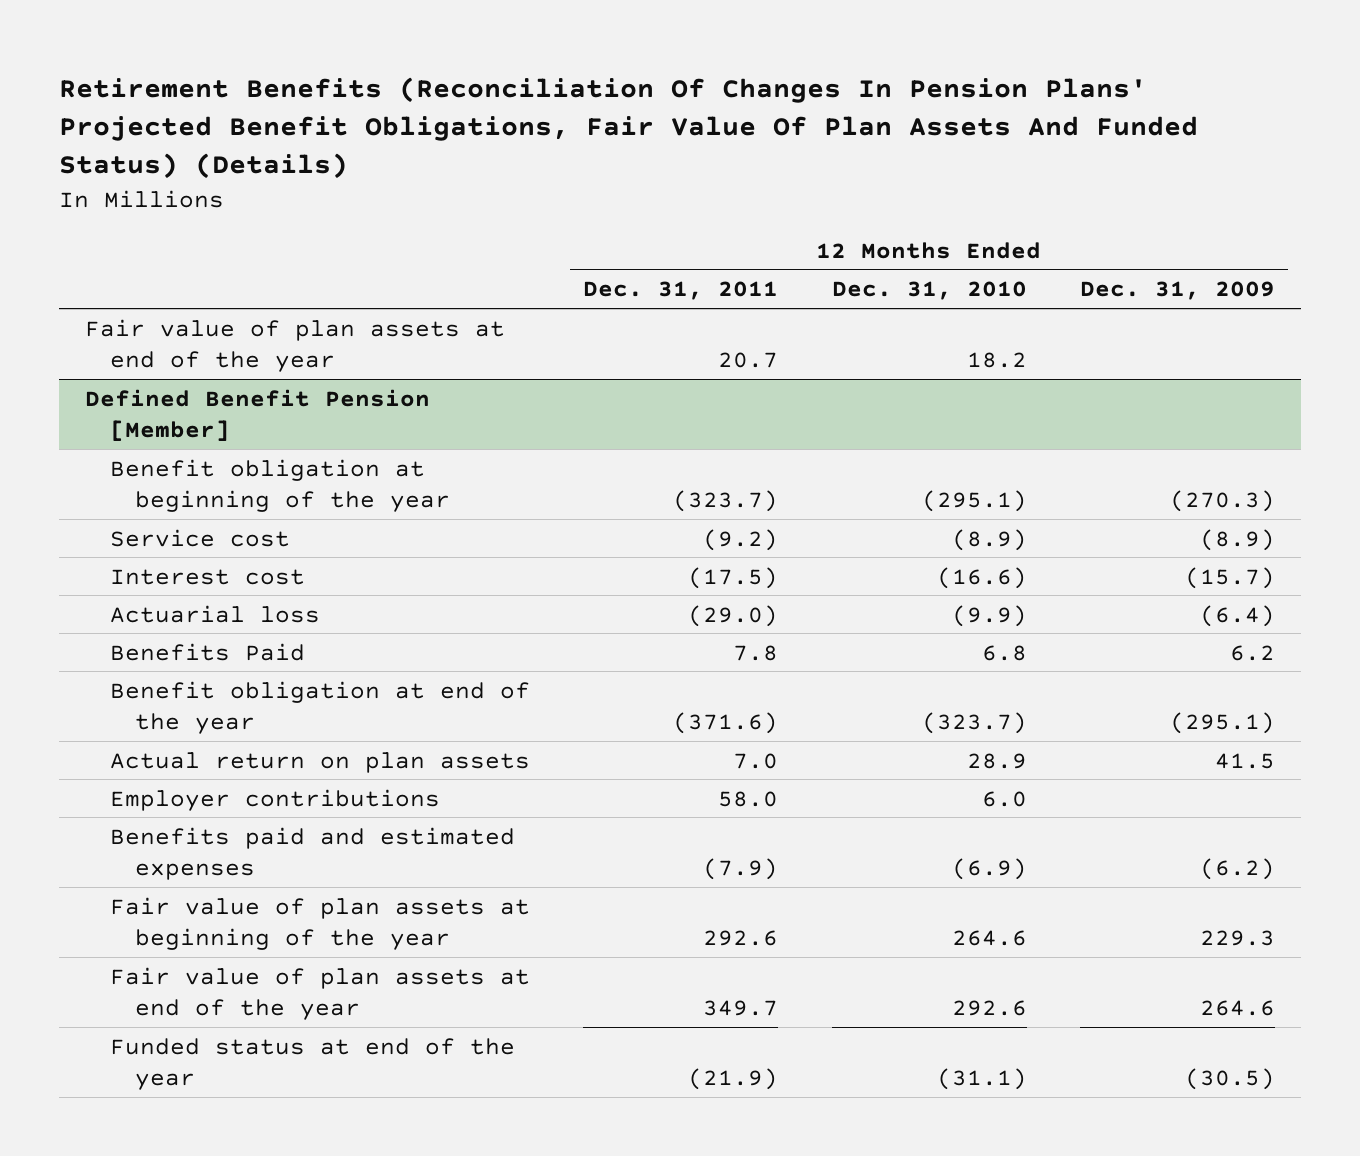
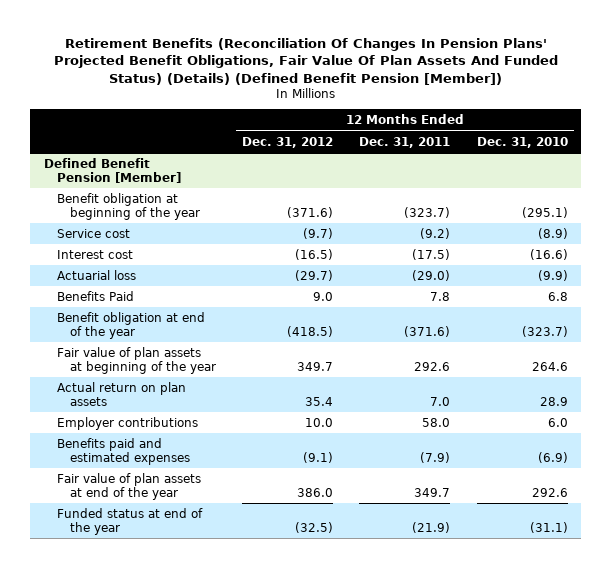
[58,76,1198,180] Retirement Benefits (Reconciliation Of Changes In Pension Plans' Projected Benefit Obligations, Fair Value Of Plan Assets And Funded Status) (Details) -> [53,37,558,85] Retirement Benefits (Reconciliation Of Changes In Pension Plans' Projected Benefit Obligations, Fair Value Of Plan Assets And Funded Status) (Details) (Defined Benefit Pension [Member])
[1079,281,1275,301] Dec. 31, 2009 -> none
none -> [242,136,334,148] Dec. 31, 2012
[85,318,506,372] Fair value of plan assets at end of the year -> none
[109,896,530,950] Fair value of plan assets at beginning of the year -> [56,346,217,374] Fair value of plan assets at beginning of the year

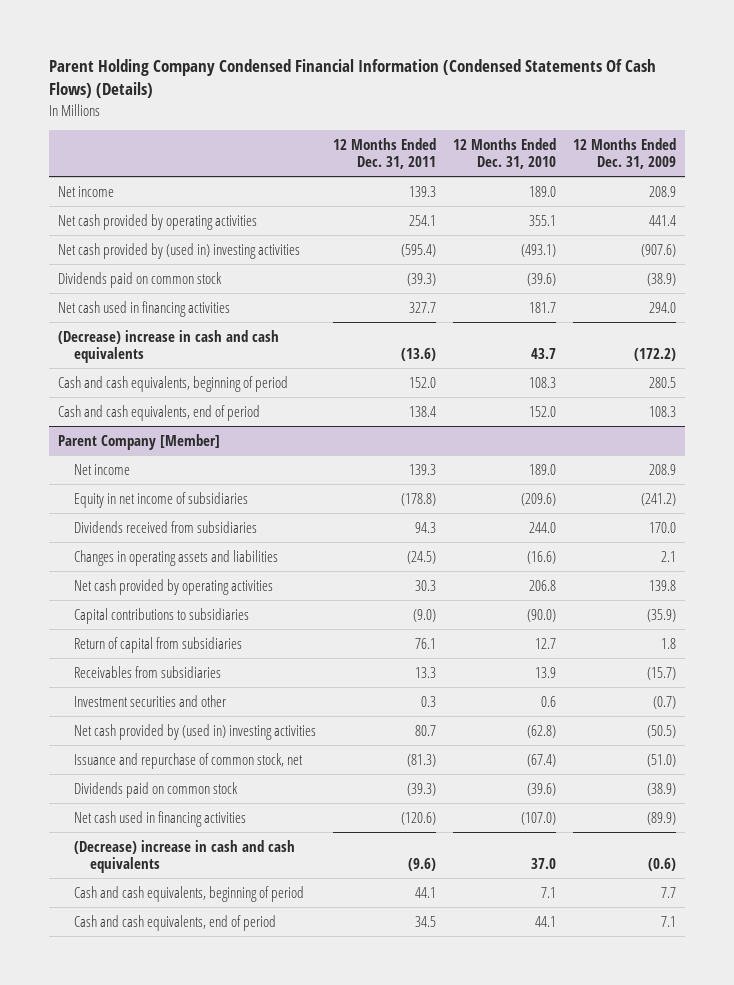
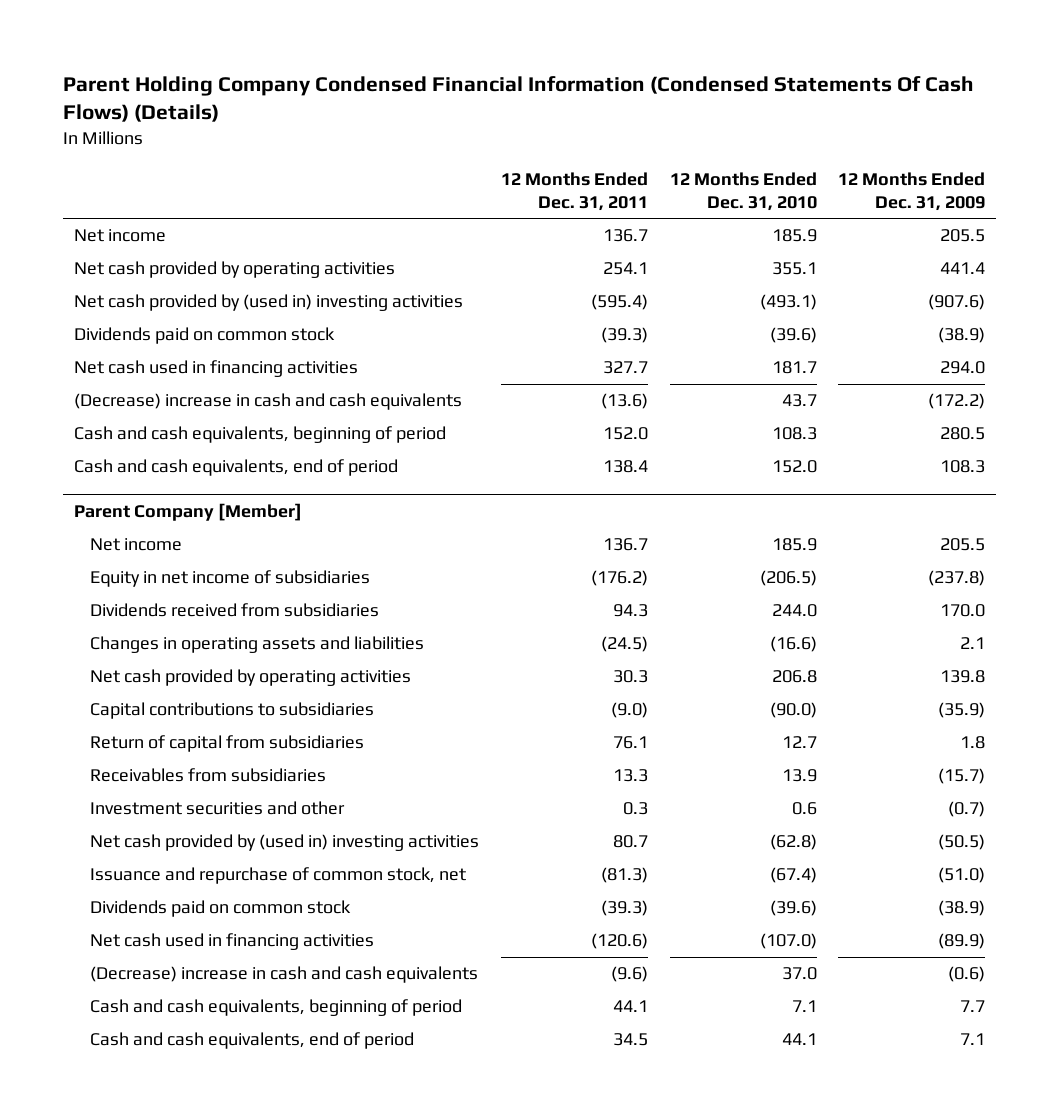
[408,185,436,197] 139.3 -> [602,229,648,243] 136.7
[529,185,557,197] 189.0 -> [771,229,817,243] 185.9
[649,185,677,197] 208.9 -> [940,229,986,243] 205.5
[408,463,436,475] 139.3 -> [602,538,648,552] 136.7
[529,463,557,475] 189.0 -> [771,538,817,552] 185.9
[649,463,677,475] 208.9 -> [940,538,986,552] 205.5
[400,492,436,506] (178.8) -> [590,570,648,587] (176.2)
[521,492,557,506] (209.6) -> [759,570,817,587] (206.5)
[641,492,677,506] (241.2) -> [928,570,986,587] (237.8)

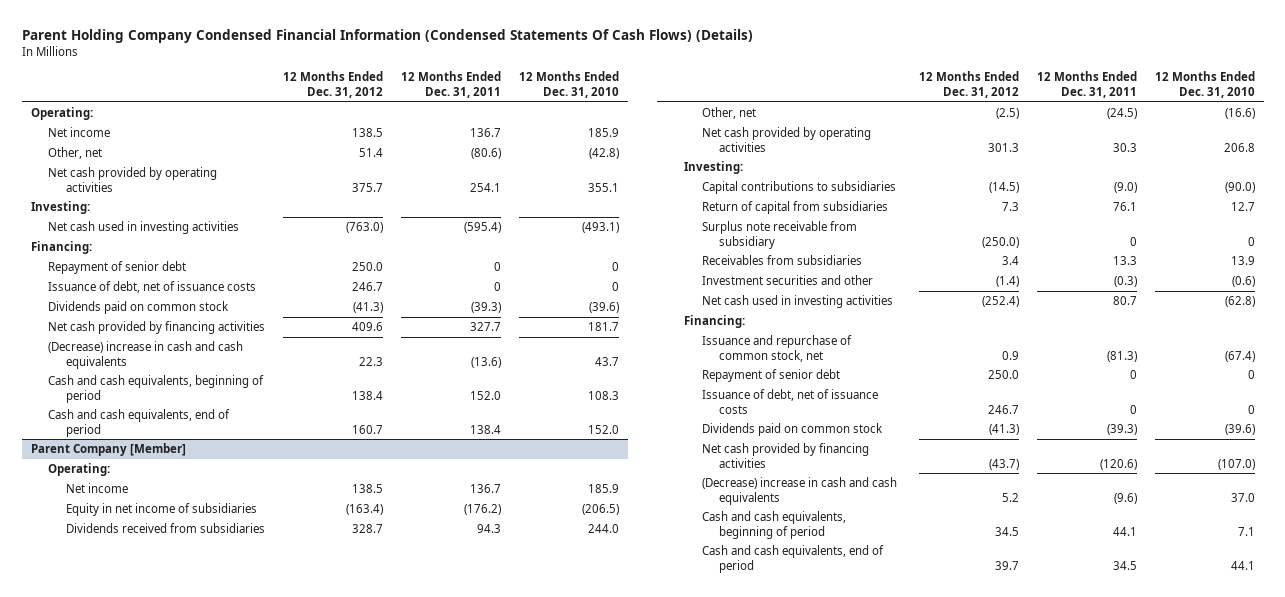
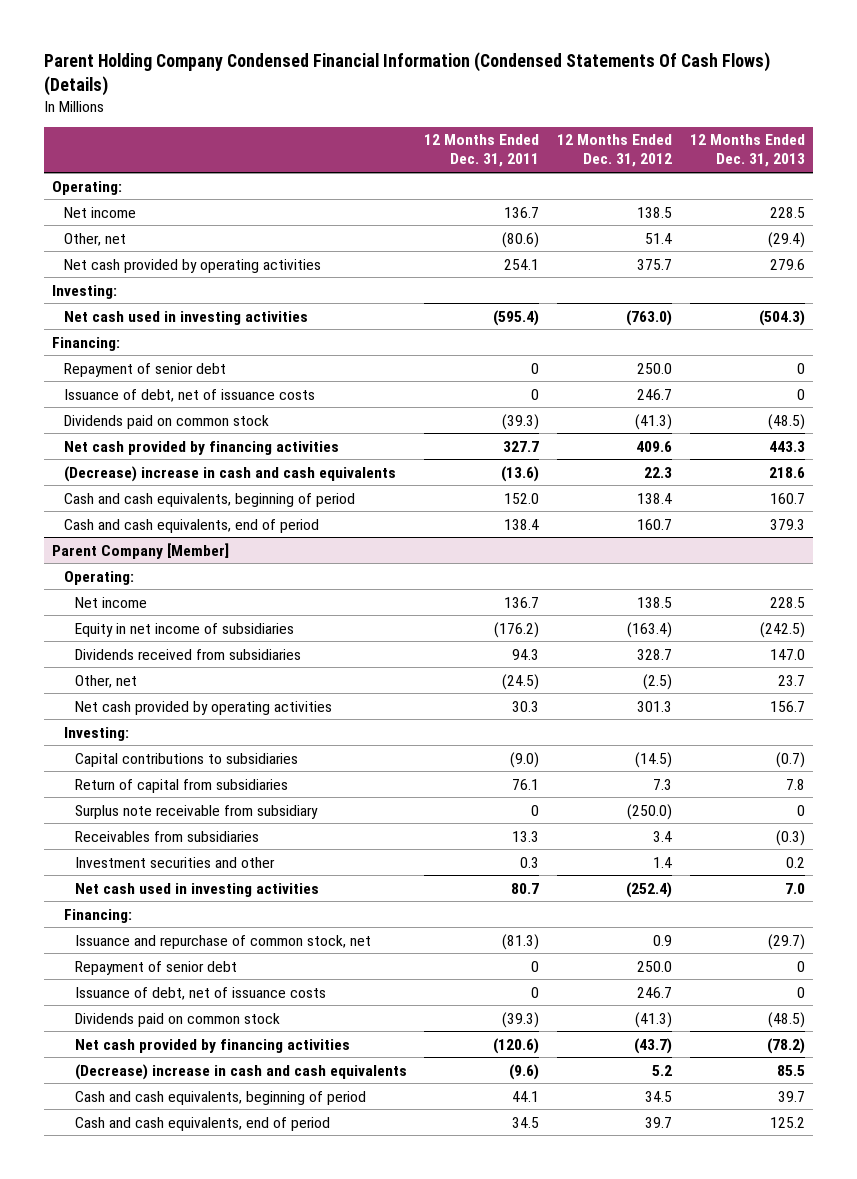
[519,71,620,98] 12 Months Ended Dec. 31, 2010 -> none
none -> [689,134,805,168] 12 Months Ended Dec. 31, 2013
[995,276,1019,288] (1.4) -> [653,856,673,868] 1.4
[1113,276,1137,288] (0.3) -> [520,856,540,868] 0.3

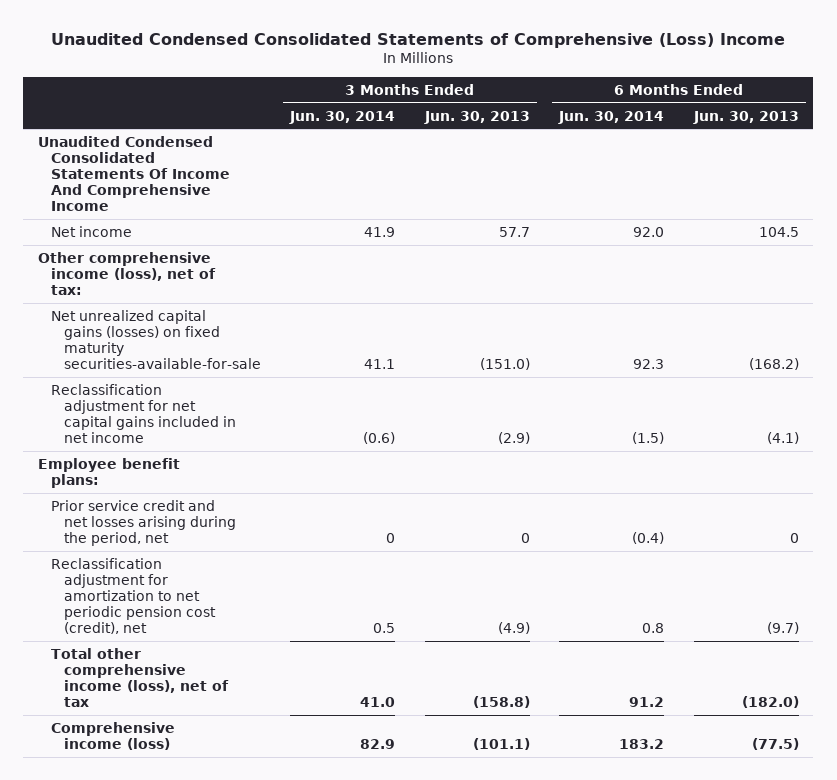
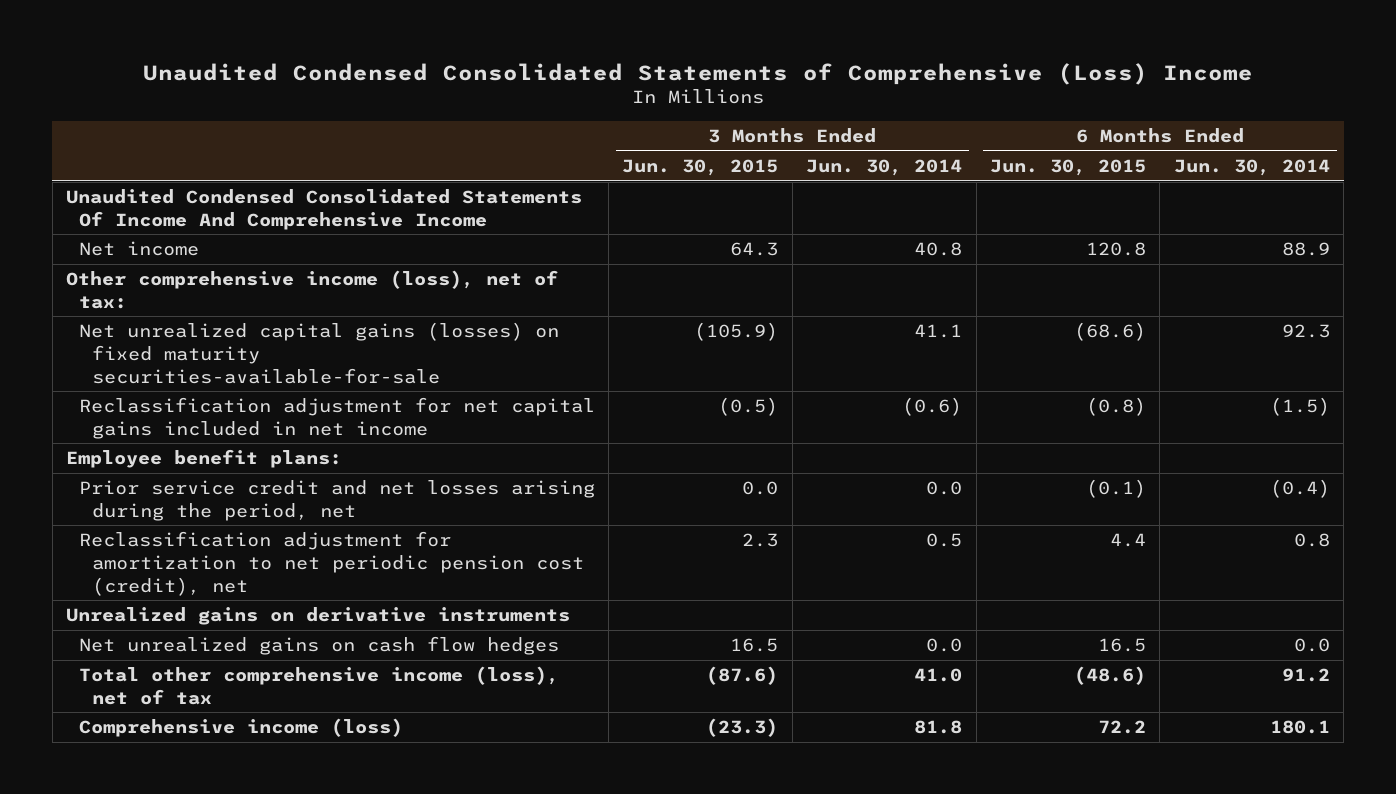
[423,110,530,124] Jun. 30, 2013 -> none
[692,110,799,124] Jun. 30, 2013 -> none
none -> [622,158,779,176] Jun. 30, 2015
none -> [989,158,1146,176] Jun. 30, 2015
[364,226,396,237] 41.9 -> [914,242,963,257] 40.8
[633,226,665,237] 92.0 -> [1281,242,1330,257] 88.9
[386,532,396,543] 0 -> [926,481,963,496] 0.0
none -> [65,607,570,626] Unrealized gains on derivative instruments
none -> [78,636,559,656] Net unrealized gains on cash flow hedges
[360,738,396,749] 82.9 -> [914,720,963,735] 81.8
[619,738,665,749] 183.2 -> [1269,720,1330,735] 180.1

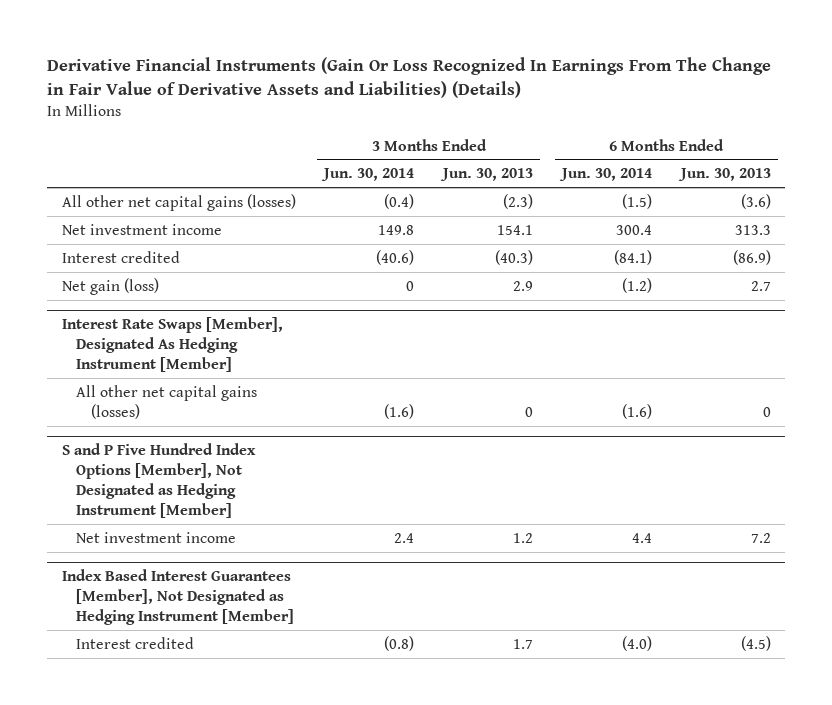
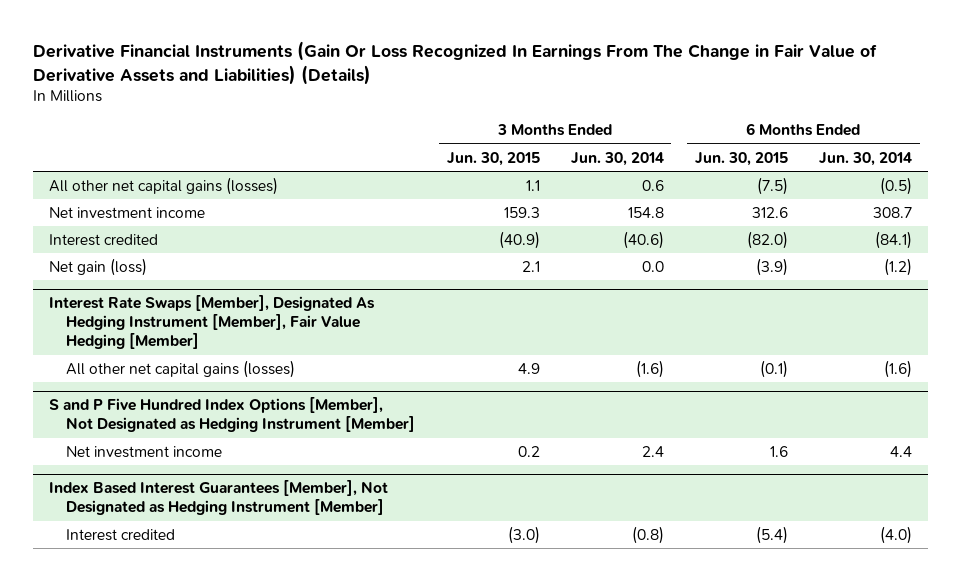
[440,168,534,182] Jun. 30, 2013 -> none
[677,168,771,182] Jun. 30, 2013 -> none
none -> [446,151,540,166] Jun. 30, 2015
none -> [694,151,788,166] Jun. 30, 2015
[384,193,415,209] (0.4) -> [641,179,664,191] 0.6
[621,193,652,209] (1.5) -> [879,176,912,195] (0.5)
[378,224,415,235] 149.8 -> [627,206,664,218] 154.8
[615,224,652,235] 300.4 -> [872,206,912,218] 308.7
[406,280,415,291] 0 -> [641,260,664,272] 0.0
[61,316,283,372] Interest Rate Swaps [Member], Designated As Hedging Instrument [Member] -> [48,295,375,350] Interest Rate Swaps [Member], Designated As Hedging Instrument [Member], Fair Value Hedging [Member]

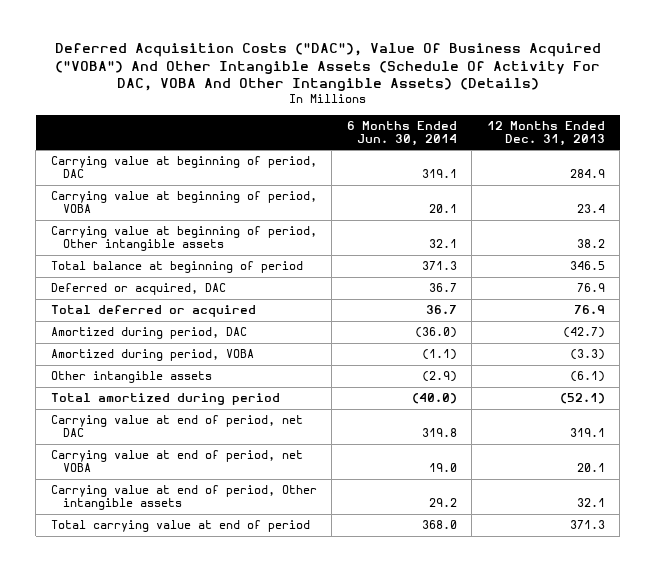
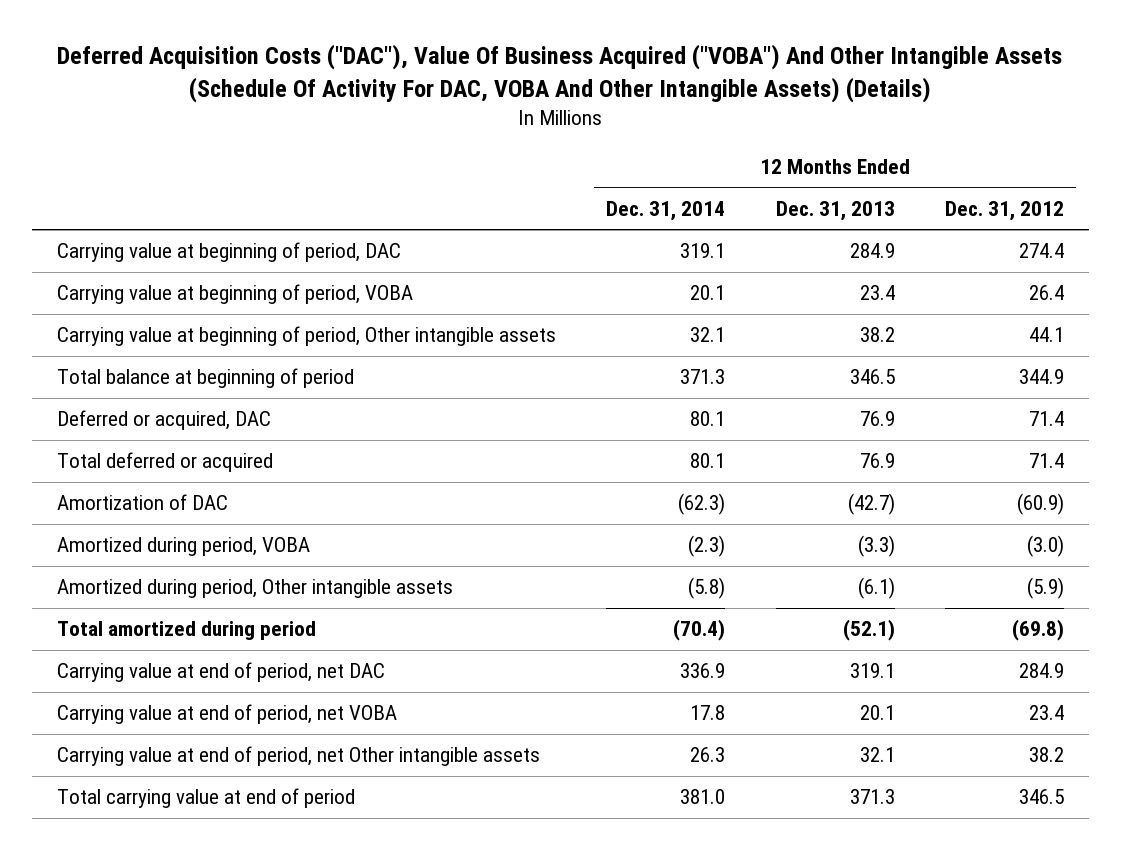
[346,120,457,146] 6 Months Ended Jun. 30, 2014 -> none
none -> [606,200,726,221] Dec. 31, 2014
none -> [944,200,1064,221] Dec. 31, 2012
[50,327,247,340] Amortized during period, DAC -> [57,494,229,511] Amortization of DAC
[50,371,212,384] Other intangible assets -> [57,579,454,599] Amortized during period, Other intangible assets
[50,485,317,511] Carrying value at end of period, Other intangible assets -> [57,746,541,767] Carrying value at end of period, net Other intangible assets

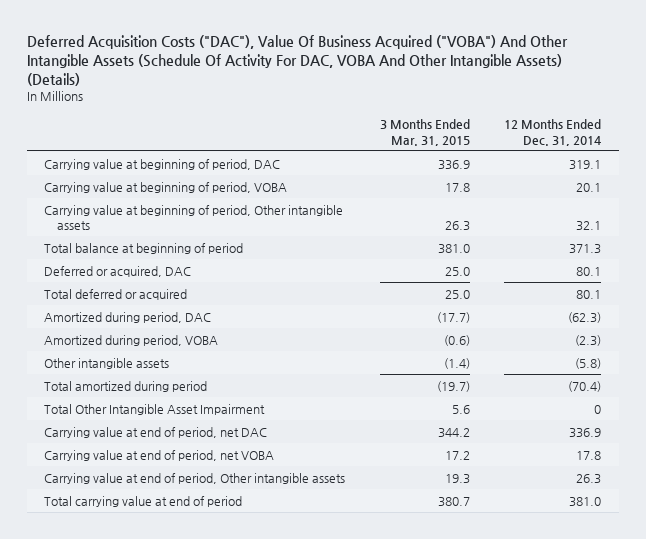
[775,200,895,221] Dec. 31, 2013 -> none
[944,200,1064,221] Dec. 31, 2012 -> none
none -> [379,119,470,146] 3 Months Ended Mar. 31, 2015
[57,494,229,511] Amortization of DAC -> [44,311,212,323] Amortized during period, DAC
[57,579,454,599] Amortized during period, Other intangible assets -> [44,357,170,369] Other intangible assets
none -> [44,403,266,415] Total Other Intangible Asset Impairment
[57,746,541,767] Carrying value at end of period, net Other intangible assets -> [44,472,346,484] Carrying value at end of period, Other intangible assets

